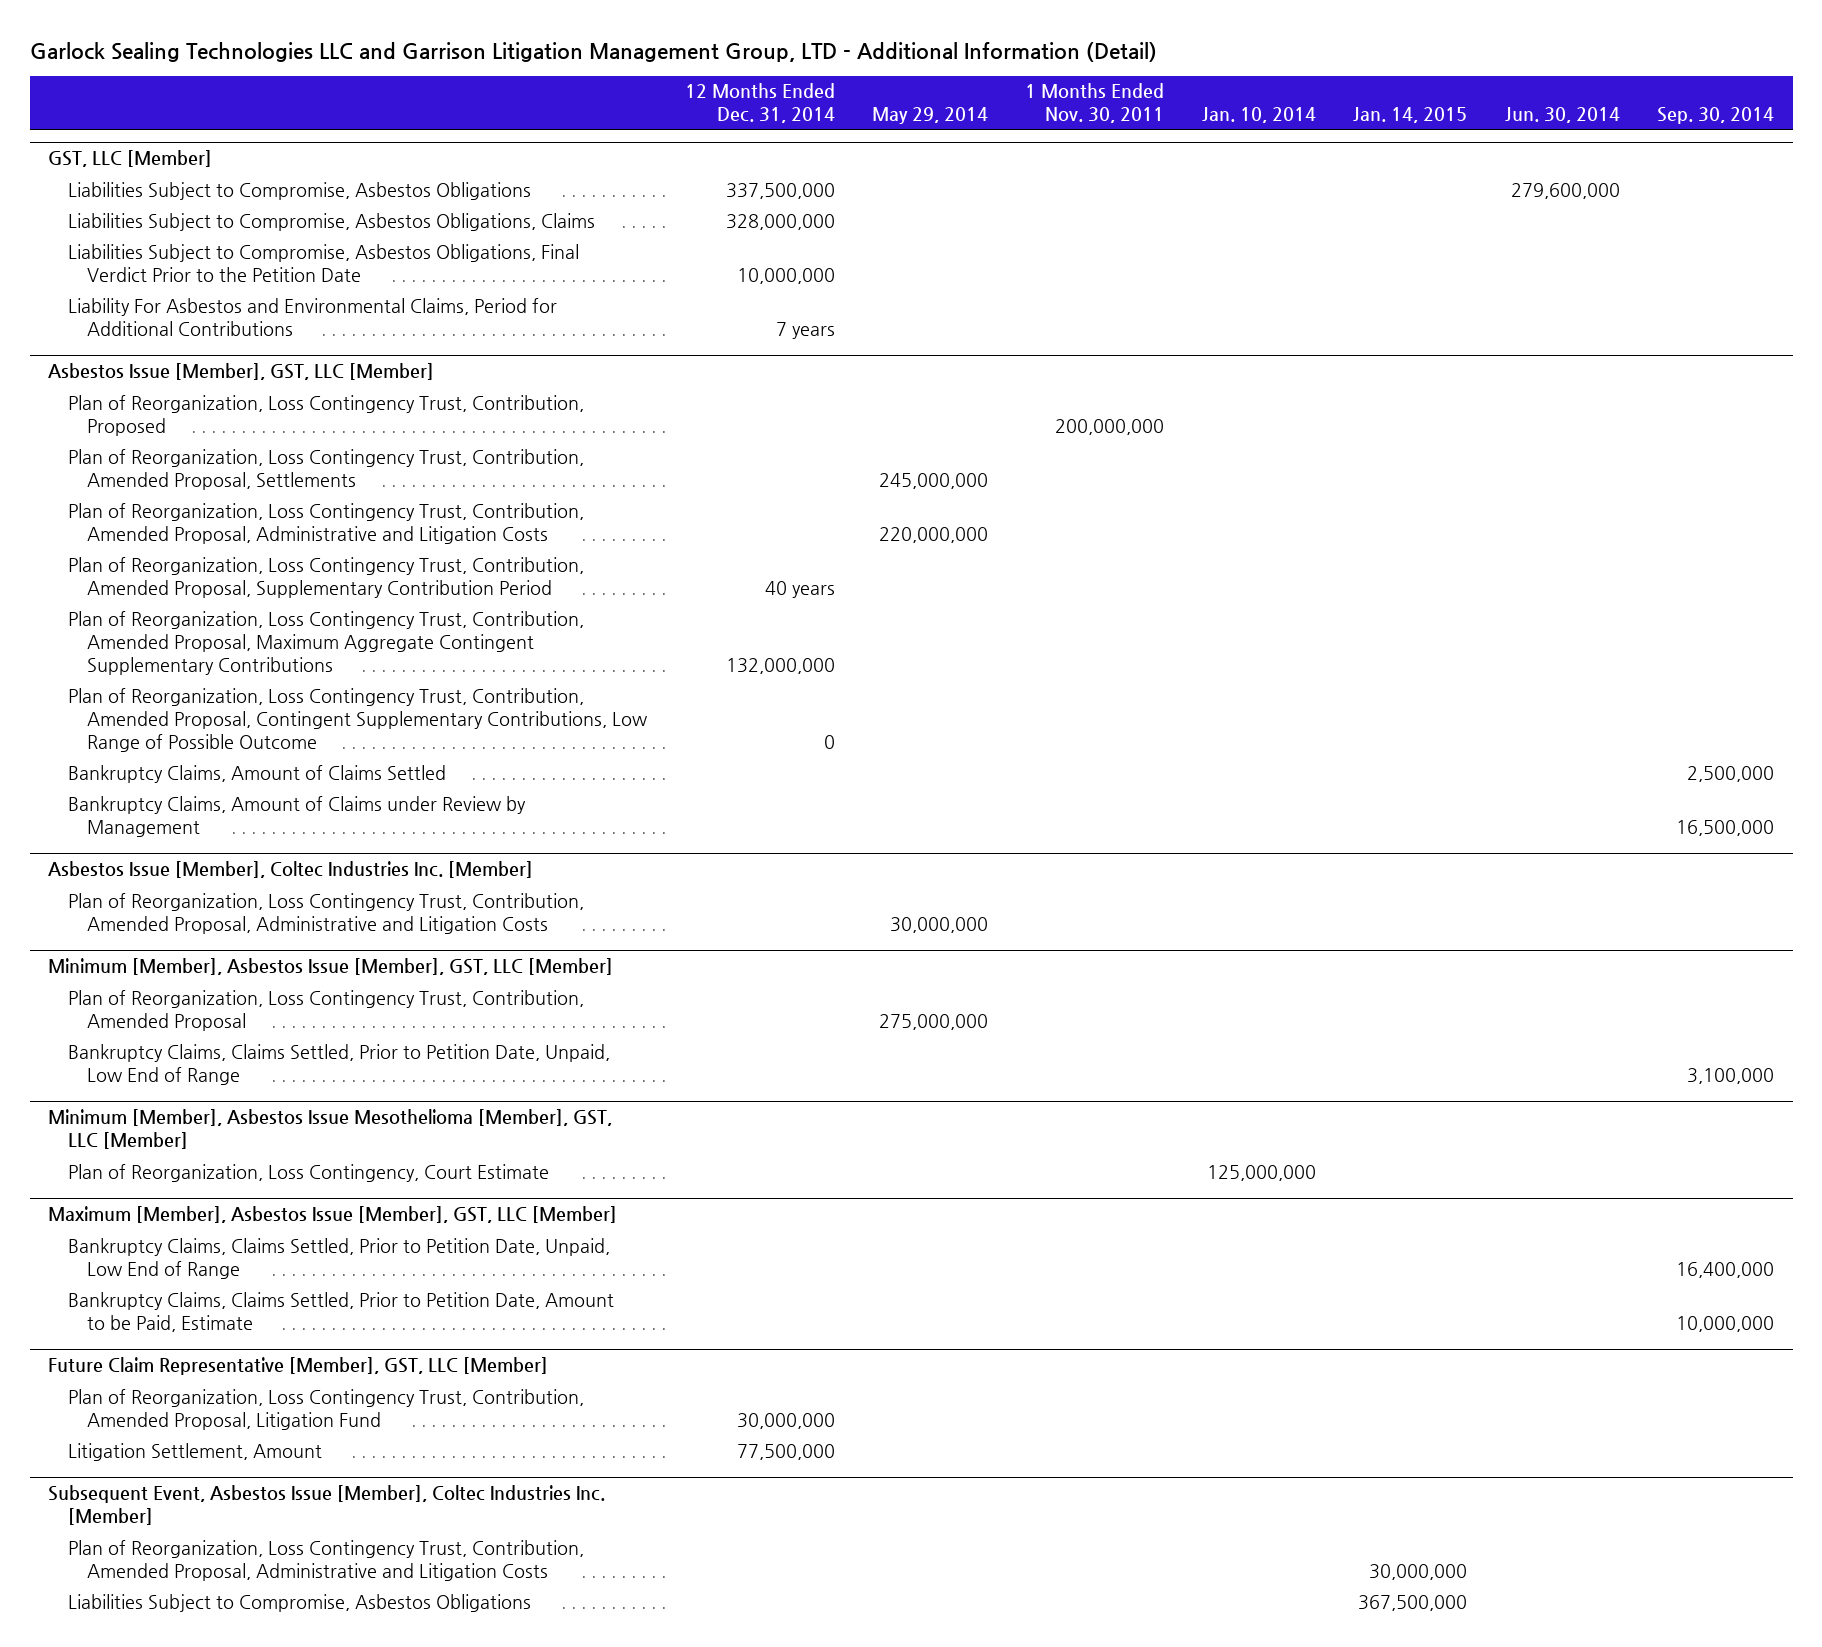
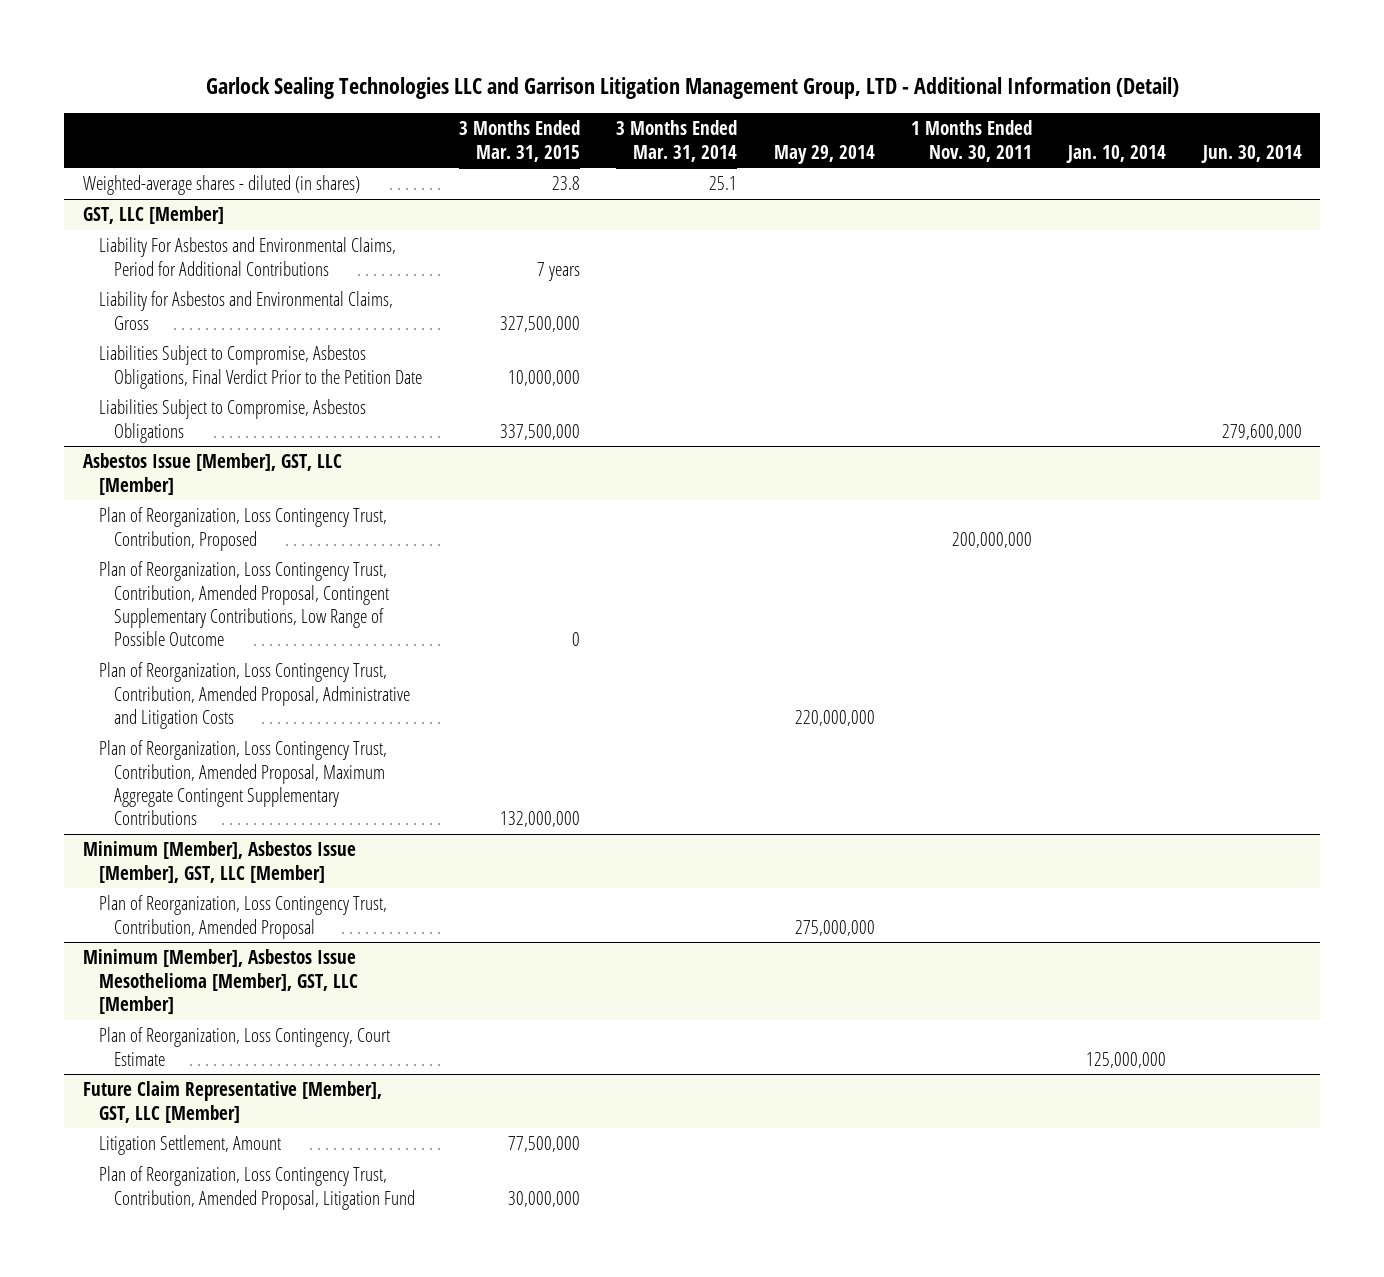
[684,83,835,124] 12 Months Ended Dec. 31, 2014 -> none
[1353,107,1468,124] Jan. 14, 2015 -> none
[1656,107,1774,125] Sep. 30, 2014 -> none
none -> [458,120,580,162] 3 Months Ended Mar. 31, 2015
none -> [616,120,738,162] 3 Months Ended Mar. 31, 2014
none -> [82,175,360,196] Weighted-average shares - diluted (in shares)
[67,212,595,231] Liabilities Subject to Compromise, Asbestos Obligations, Claims -> none
none -> [98,291,393,330] Liability for Asbestos and Environmental Claims, Gross
[67,243,579,282] Liabilities Subject to Compromise, Asbestos Obligations, Final Verdict Prior to the Petition Date -> [98,345,423,389] Liabilities Subject to Compromise, Asbestos Obligations, Final Verdict Prior to the Petition Date
[67,181,531,200] Liabilities Subject to Compromise, Asbestos Obligations -> [98,399,366,443] Liabilities Subject to Compromise, Asbestos Obligations
[67,448,584,490] Plan of Reorganization, Loss Contingency Trust, Contribution, Amended Proposal, Settlements -> none
[67,687,648,752] Plan of Reorganization, Loss Contingency Trust, Contribution, Amended Proposal, Contingent Supplementary Contributions, Low Range of Possible Outcome -> [98,561,390,647] Plan of Reorganization, Loss Contingency Trust, Contribution, Amended Proposal, Contingent Supplementary Contributions, Low Range of Possible Outcome
[67,556,584,598] Plan of Reorganization, Loss Contingency Trust, Contribution, Amended Proposal, Supplementary Contribution Period -> none
[67,764,446,783] Bankruptcy Claims, Amount of Claims Settled -> none
[67,795,526,837] Bankruptcy Claims, Amount of Claims under Review by Management -> none
[48,861,534,879] Asbestos Issue [Member], Coltec Industries Inc. [Member] -> none
[67,892,584,934] Plan of Reorganization, Loss Contingency Trust, Contribution, Amended Proposal, Administrative and Litigation Costs -> none
[67,1043,610,1085] Bankruptcy Claims, Claims Settled, Prior to Petition Date, Unpaid, Low End of Range -> none
[48,1206,618,1224] Maximum [Member], Asbestos Issue [Member], GST, LLC [Member] -> none
[67,1237,610,1279] Bankruptcy Claims, Claims Settled, Prior to Petition Date, Unpaid, Low End of Range -> none
[67,1291,614,1332] Bankruptcy Claims, Claims Settled, Prior to Petition Date, Amount to be Paid, Estimate -> none
[48,1485,606,1526] Subsequent Event, Asbestos Issue [Member], Coltec Industries Inc. [Member] -> none
[67,1539,584,1581] Plan of Reorganization, Loss Contingency Trust, Contribution, Amended Proposal, Administrative and Litigation Costs -> none
[67,1593,531,1612] Liabilities Subject to Compromise, Asbestos Obligations -> none
[67,1388,584,1430] Plan of Reorganization, Loss Contingency Trust, Contribution, Amended Proposal, Litigation Fund -> [98,1166,416,1210] Plan of Reorganization, Loss Contingency Trust, Contribution, Amended Proposal, Litigation Fund

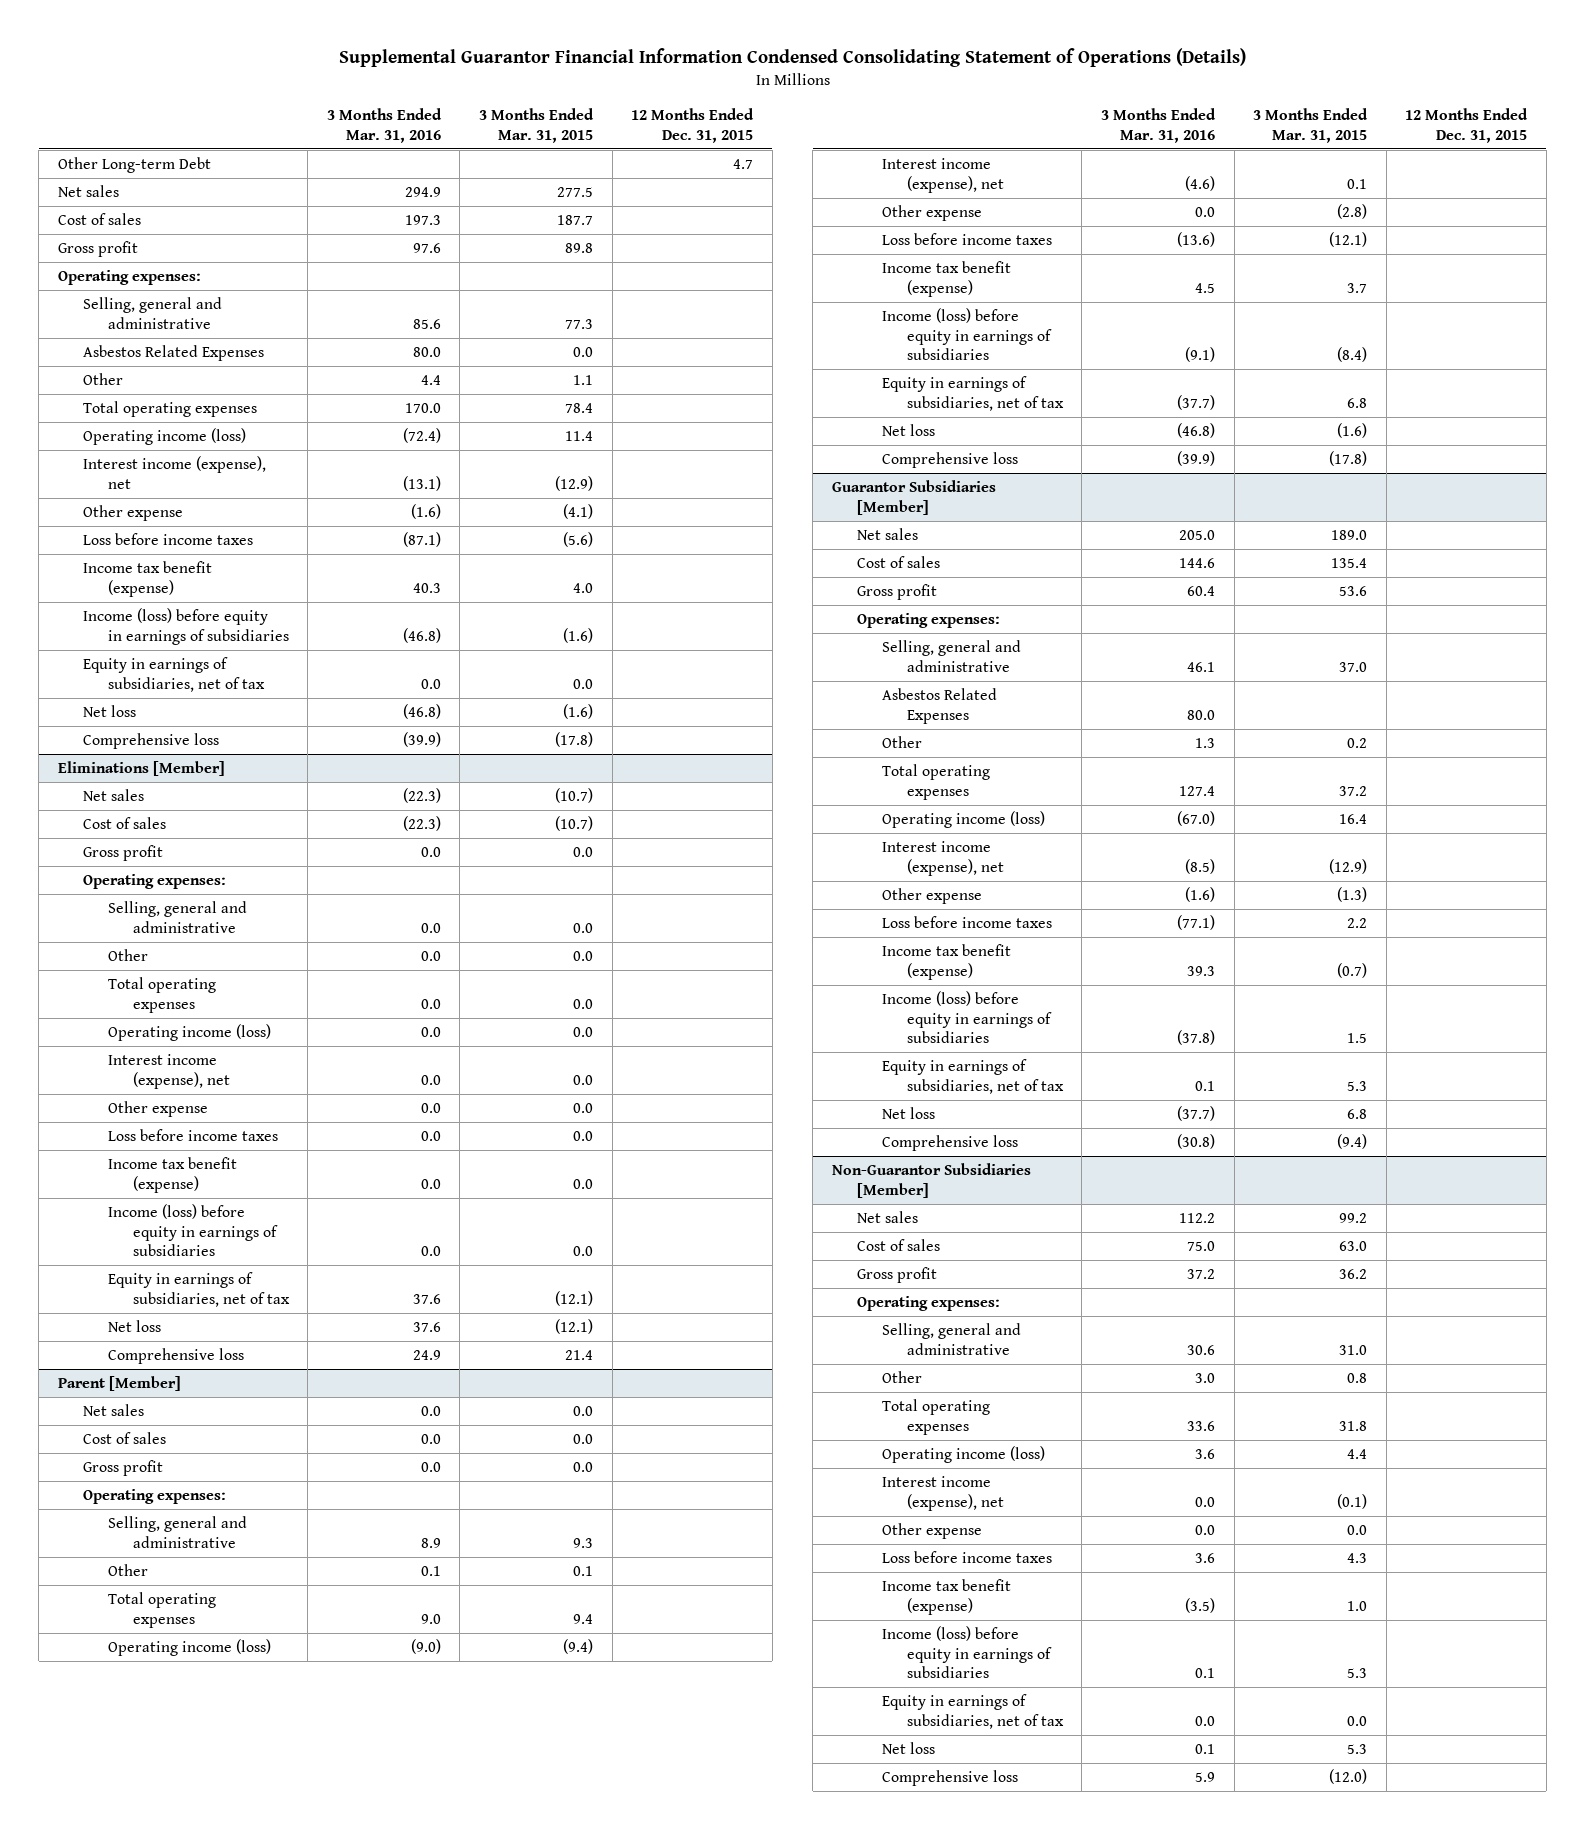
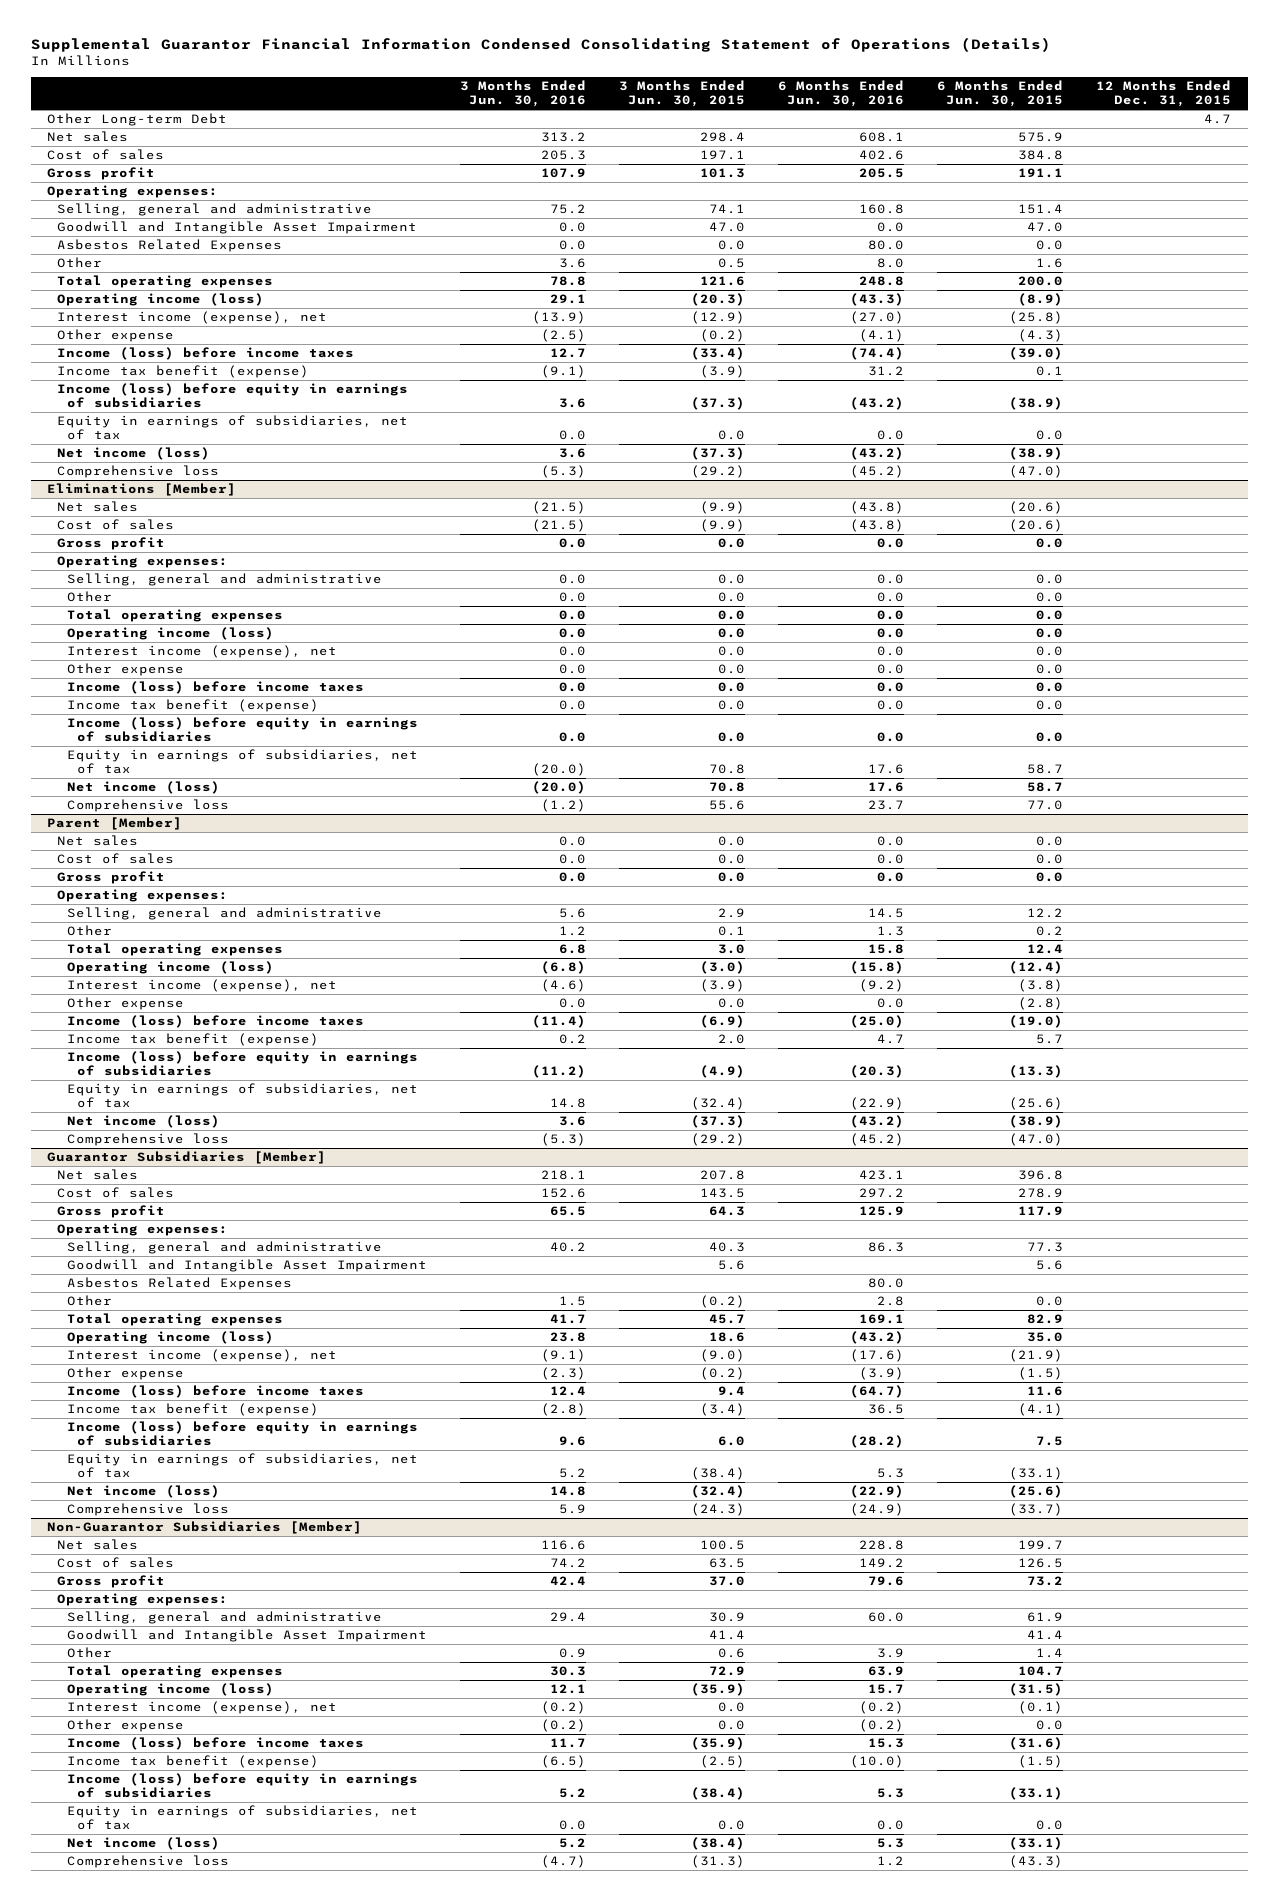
[326,108,442,143] 3 Months Ended Mar. 31, 2016 -> none
[479,108,595,143] 3 Months Ended Mar. 31, 2015 -> none
none -> [460,80,587,108] 3 Months Ended Jun. 30, 2016
none -> [619,80,746,108] 3 Months Ended Jun. 30, 2015
none -> [778,80,905,108] 6 Months Ended Jun. 30, 2016
none -> [937,80,1064,108] 6 Months Ended Jun. 30, 2015
none -> [57,221,418,235] Goodwill and Intangible Asset Impairment
[82,533,253,546] Loss before income taxes -> [57,347,355,361] Income (loss) before income taxes
[82,705,136,718] Net loss -> [57,447,211,461] Net income (loss)
[107,1129,278,1142] Loss before income taxes -> [67,681,365,695] Income (loss) before income taxes
[107,1320,161,1333] Net loss -> [67,781,221,795] Net income (loss)
[881,233,1052,246] Loss before income taxes -> [67,1015,365,1029] Income (loss) before income taxes
[881,424,935,437] Net loss -> [67,1115,221,1129] Net income (loss)
none -> [67,1259,428,1273] Goodwill and Intangible Asset Impairment
[881,916,1052,929] Loss before income taxes -> [67,1385,365,1399] Income (loss) before income taxes
[881,1107,935,1120] Net loss -> [67,1485,221,1499] Net income (loss)
none -> [67,1629,428,1643] Goodwill and Intangible Asset Impairment
[881,1551,1052,1564] Loss before income taxes -> [67,1737,365,1751] Income (loss) before income taxes
[881,1742,935,1755] Net loss -> [67,1837,221,1851] Net income (loss)

